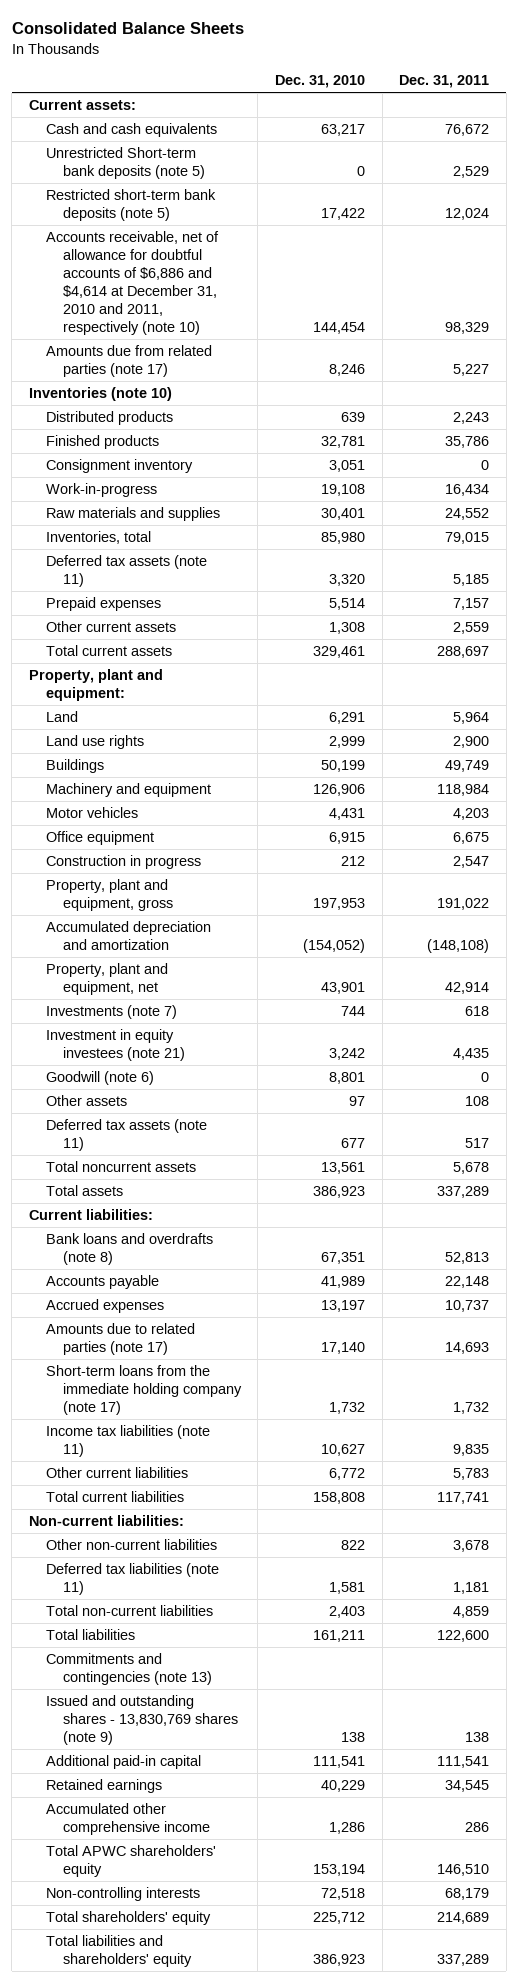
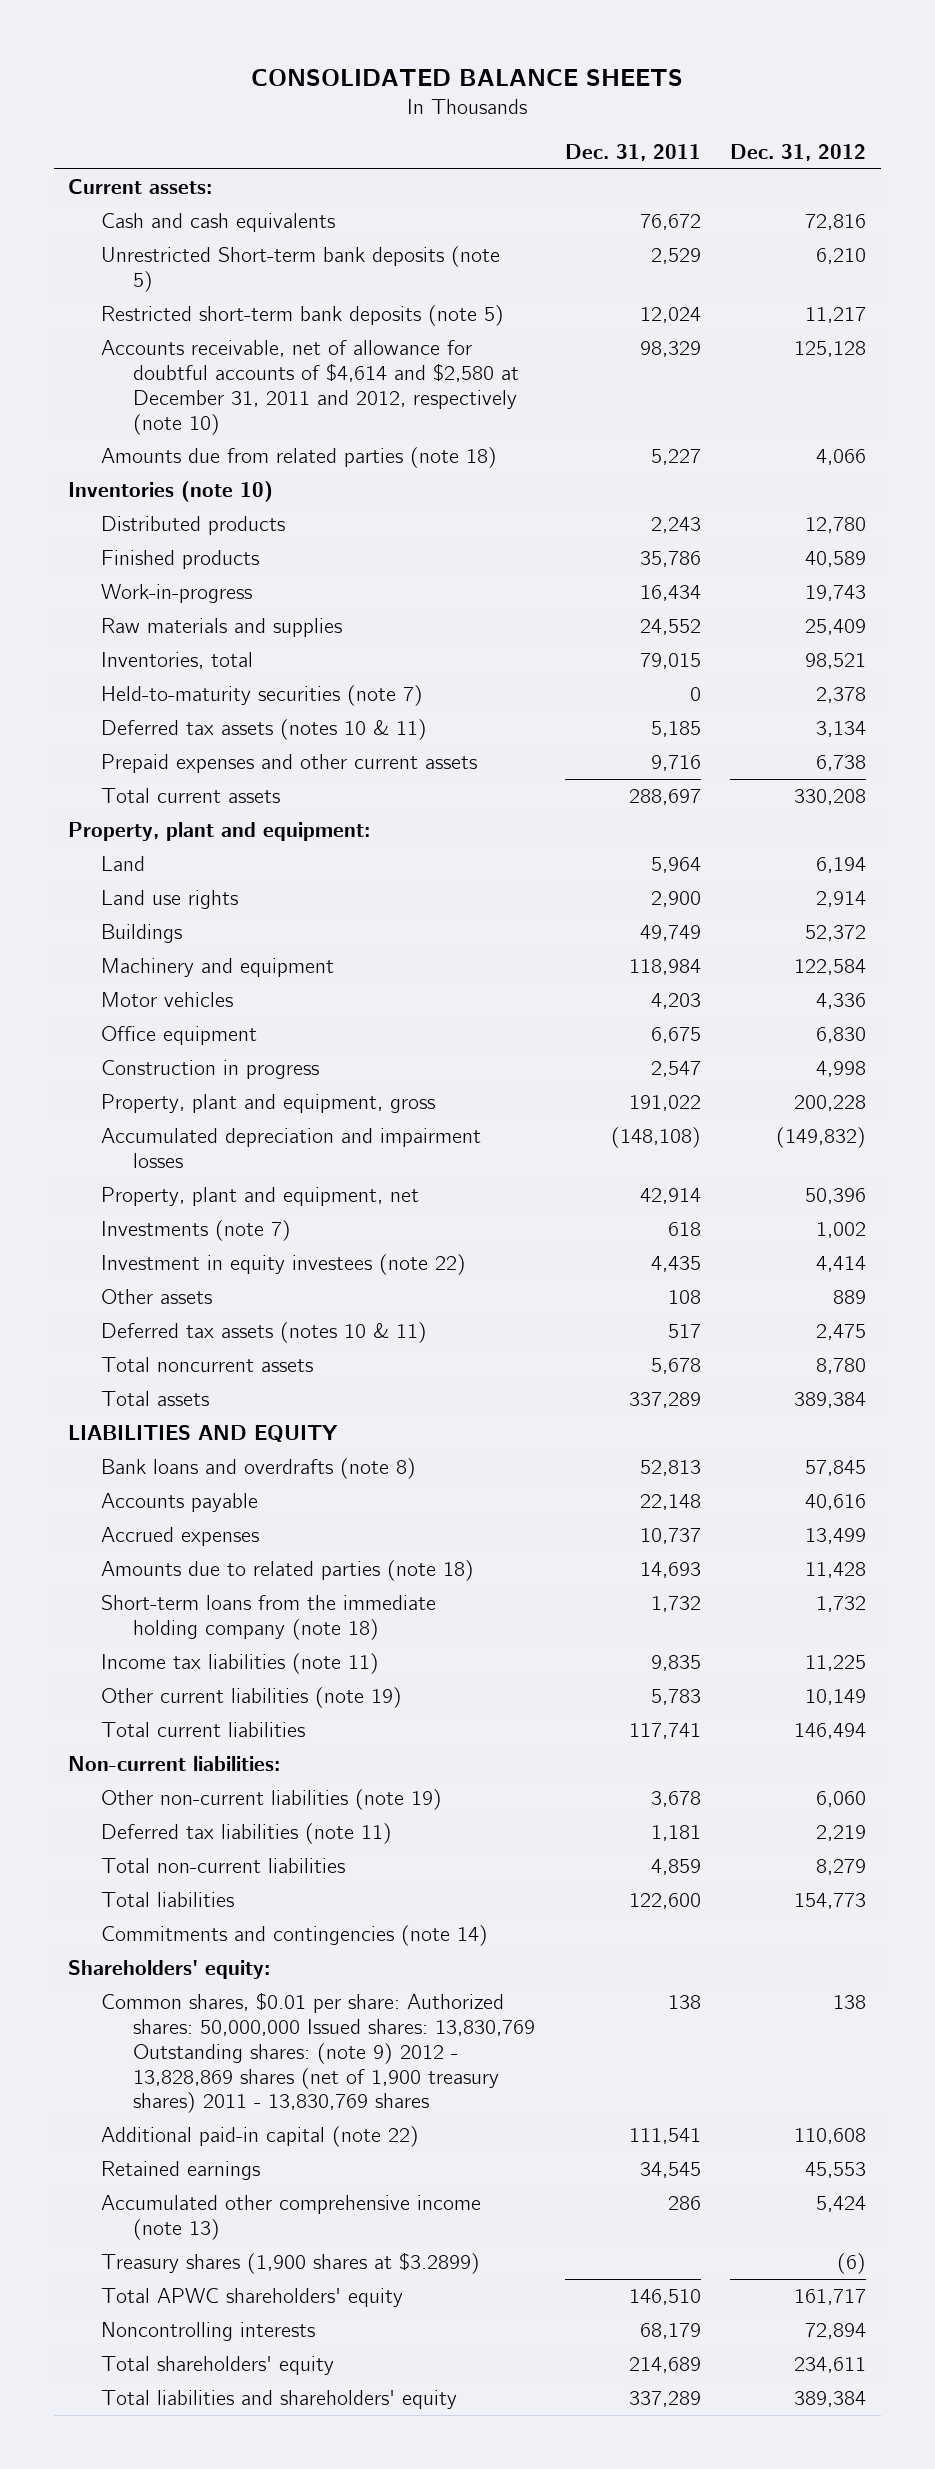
[11,22,244,35] Consolidated Balance Sheets -> [251,68,684,86] CONSOLIDATED BALANCE SHEETS
[274,75,365,89] Dec. 31, 2010 -> none
none -> [730,143,867,161] Dec. 31, 2012
[45,230,219,335] Accounts receivable, net of allowance for doubtful accounts of $6,886 and $4,614 at December 31, 2010 and 2011, respectively (note 10) -> [100,340,519,435] Accounts receivable, net of allowance for doubtful accounts of $4,614 and $2,580 at December 31, 2011 and 2012, respectively (note 10)
[45,344,212,377] Amounts due from related parties (note 17) -> [100,447,497,469] Amounts due from related parties (note 18)
[45,458,193,473] Consignment inventory -> none
[45,620,176,632] Other current assets -> none
none -> [100,685,423,707] Held-to-maturity securities (note 7)
[45,554,207,587] Deferred tax assets (note 11) -> [100,719,427,741] Deferred tax assets (notes 10 & 11)
[45,596,161,611] Prepaid expenses -> [100,754,477,774] Prepaid expenses and other current assets
[453,597,490,610] 7,157 -> [650,755,701,772] 9,716
[45,920,211,950] Accumulated depreciation and amortization -> [100,1128,481,1168] Accumulated depreciation and impairment losses
[45,1070,154,1085] Goodwill (note 6) -> none
[45,1028,185,1061] Investment in equity investees (note 21) -> [100,1254,466,1276] Investment in equity investees (note 22)
[45,1118,207,1151] Deferred tax assets (note 11) -> [100,1322,427,1344] Deferred tax assets (notes 10 & 11)
[28,1208,153,1220] Current liabilities: -> none
none -> [68,1425,339,1443] LIABILITIES AND EQUITY
[45,1322,195,1355] Amounts due to related parties (note 17) -> [100,1560,474,1582] Amounts due to related parties (note 18)
[45,1364,242,1415] Short-term loans from the immediate holding company (note 17) -> [100,1595,436,1640] Short-term loans from the immediate holding company (note 18)
[45,1466,188,1478] Other current liabilities -> [100,1687,402,1709] Other current liabilities (note 19)
[45,1538,217,1550] Other non-current liabilities -> [100,1789,442,1811] Other non-current liabilities (note 19)
[45,1652,212,1685] Commitments and contingencies (note 13) -> [100,1925,488,1947] Commitments and contingencies (note 14)
none -> [68,1960,271,1980] Shareholders' equity:
[45,1694,238,1745] Issued and outstanding shares - 13,830,769 shares (note 9) -> [100,1992,535,2114] Common shares, $0.01 per share: Authorized shares: 50,000,000 Issued shares: 13,830,769 Outstanding shares: (note 9) 2012 - 13,828,869 shares (net of 1,900 treasury shares) 2011 - 13,830,769 shares
[45,1754,201,1769] Additional paid-in capital -> [100,2126,419,2148] Additional paid-in capital (note 22)
[45,1802,210,1835] Accumulated other comprehensive income -> [100,2195,481,2240] Accumulated other comprehensive income (note 13)
none -> [100,2252,480,2275] Treasury shares (1,900 shares at $3.2899)
[45,1886,200,1901] Non-controlling interests -> [100,2322,315,2342] Noncontrolling interests

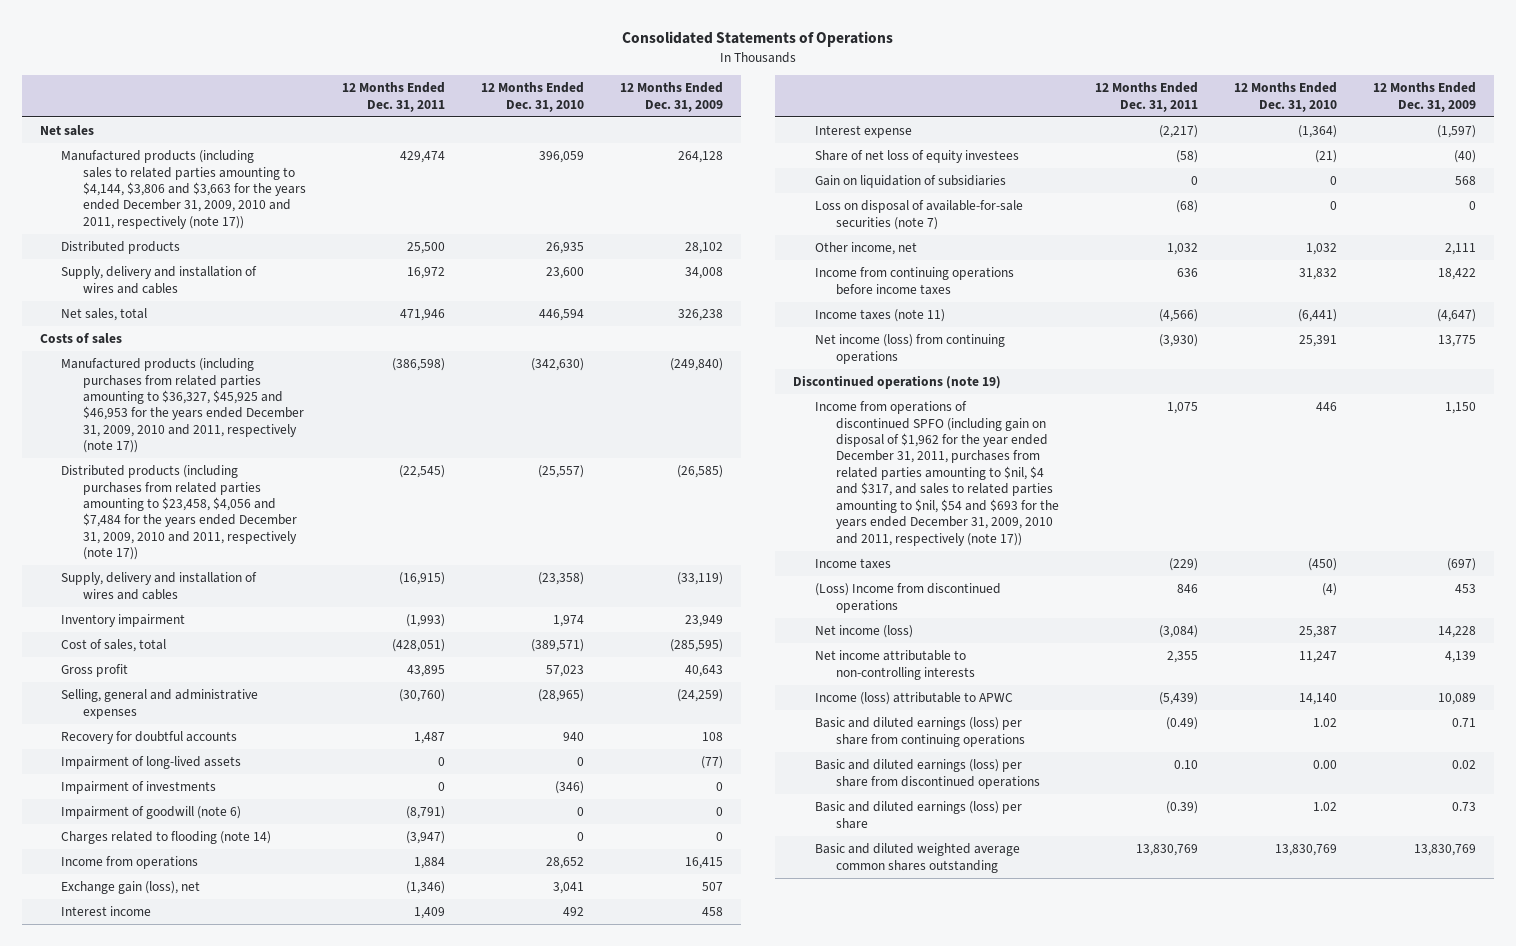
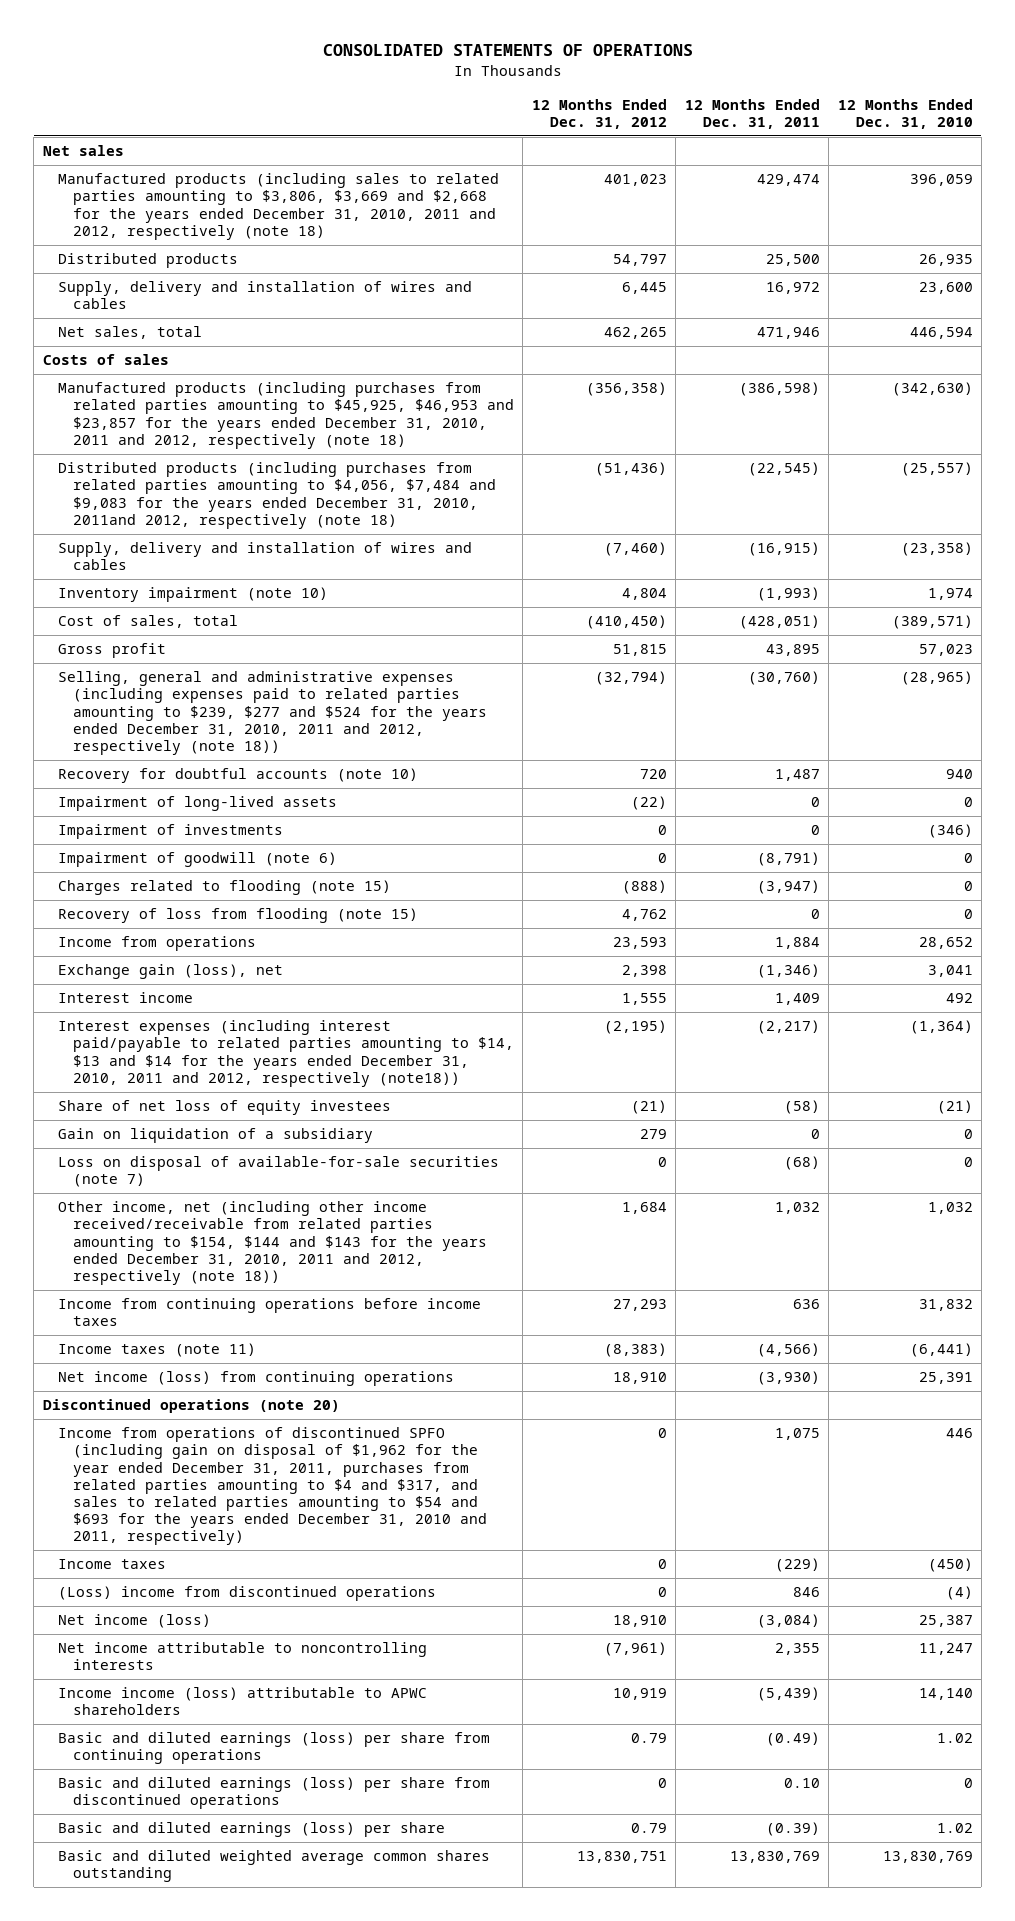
[622,31,894,48] Consolidated Statements of Operations -> [322,44,693,57] CONSOLIDATED STATEMENTS OF OPERATIONS
[620,82,724,112] 12 Months Ended Dec. 31, 2009 -> none
none -> [531,98,667,129] 12 Months Ended Dec. 31, 2012
[61,150,306,229] Manufactured products (including sales to related parties amounting to $4,144, $3,806 and $3,663 for the years ended December 31, 2009, 2010 and 2011, respectively (note 17)) -> [57,173,499,240] Manufactured products (including sales to related parties amounting to $3,806, $3,669 and $2,668 for the years ended December 31, 2010, 2011 and 2012, respectively (note 18)
[61,358,304,454] Manufactured products (including purchases from related parties amounting to $36,327, $45,925 and $46,953 for the years ended December 31, 2009, 2010 and 2011, respectively (note 17)) -> [57,382,514,449] Manufactured products (including purchases from related parties amounting to $45,925, $46,953 and $23,857 for the years ended December 31, 2010, 2011 and 2012, respectively (note 18)
[61,465,297,561] Distributed products (including purchases from related parties amounting to $23,458, $4,056 and $7,484 for the years ended December 31, 2009, 2010 and 2011, respectively (note 17)) -> [57,462,496,529] Distributed products (including purchases from related parties amounting to $4,056, $7,484 and $9,083 for the years ended December 31, 2010, 2011and 2012, respectively (note 18)
[61,614,186,628] Inventory impairment -> [57,587,328,603] Inventory impairment (note 10)
[61,689,259,719] Selling, general and administrative expenses -> [57,671,487,755] Selling, general and administrative expenses (including expenses paid to related parties amounting to $239, $277 and $524 for the years ended December 31, 2010, 2011 and 2012, respectively (note 18))
[61,731,238,745] Recovery for doubtful accounts -> [57,768,418,784] Recovery for doubtful accounts (note 10)
[61,831,272,845] Charges related to flooding (note 14) -> [57,880,391,896] Charges related to flooding (note 15)
none -> [57,908,418,924] Recovery of loss from flooding (note 15)
[814,125,912,139] Interest expense -> [57,1020,514,1087] Interest expenses (including interest paid/payable to related parties amounting to $14, $13 and $14 for the years ended December 31, 2010, 2011 and 2012, respectively (note18))
[814,175,1006,189] Gain on liquidation of subsidiaries -> [57,1128,373,1144] Gain on liquidation of a subsidiary
[814,242,917,256] Other income, net -> [57,1201,487,1285] Other income, net (including other income received/receivable from related parties amounting to $154, $144 and $143 for the years ended December 31, 2010, 2011 and 2012, respectively (note 18))
[793,375,1002,390] Discontinued operations (note 19) -> [42,1399,340,1414] Discontinued operations (note 20)
[814,401,1060,546] Income from operations of discontinued SPFO (including gain on disposal of $1,962 for the year ended December 31, 2011, purchases from related parties amounting to $nil, $4 and $317, and sales to related parties amounting to $nil, $54 and $693 for the years ended December 31, 2009, 2010 and 2011, respectively (note 17)) -> [57,1427,487,1545] Income from operations of discontinued SPFO (including gain on disposal of $1,962 for the year ended December 31, 2011, purchases from related parties amounting to $4 and $317, and sales to related parties amounting to $54 and $693 for the years ended December 31, 2010 and 2011, respectively)
[814,583,1001,613] (Loss) Income from discontinued operations -> [57,1586,436,1602] (Loss) income from discontinued operations
[814,650,976,680] Net income attributable to non-controlling interests -> [57,1642,427,1671] Net income attributable to noncontrolling interests
[814,692,1013,706] Income (loss) attributable to APWC -> [57,1687,427,1716] Income income (loss) attributable to APWC shareholders
[1313,760,1338,770] 0.00 -> [963,1778,973,1789] 0

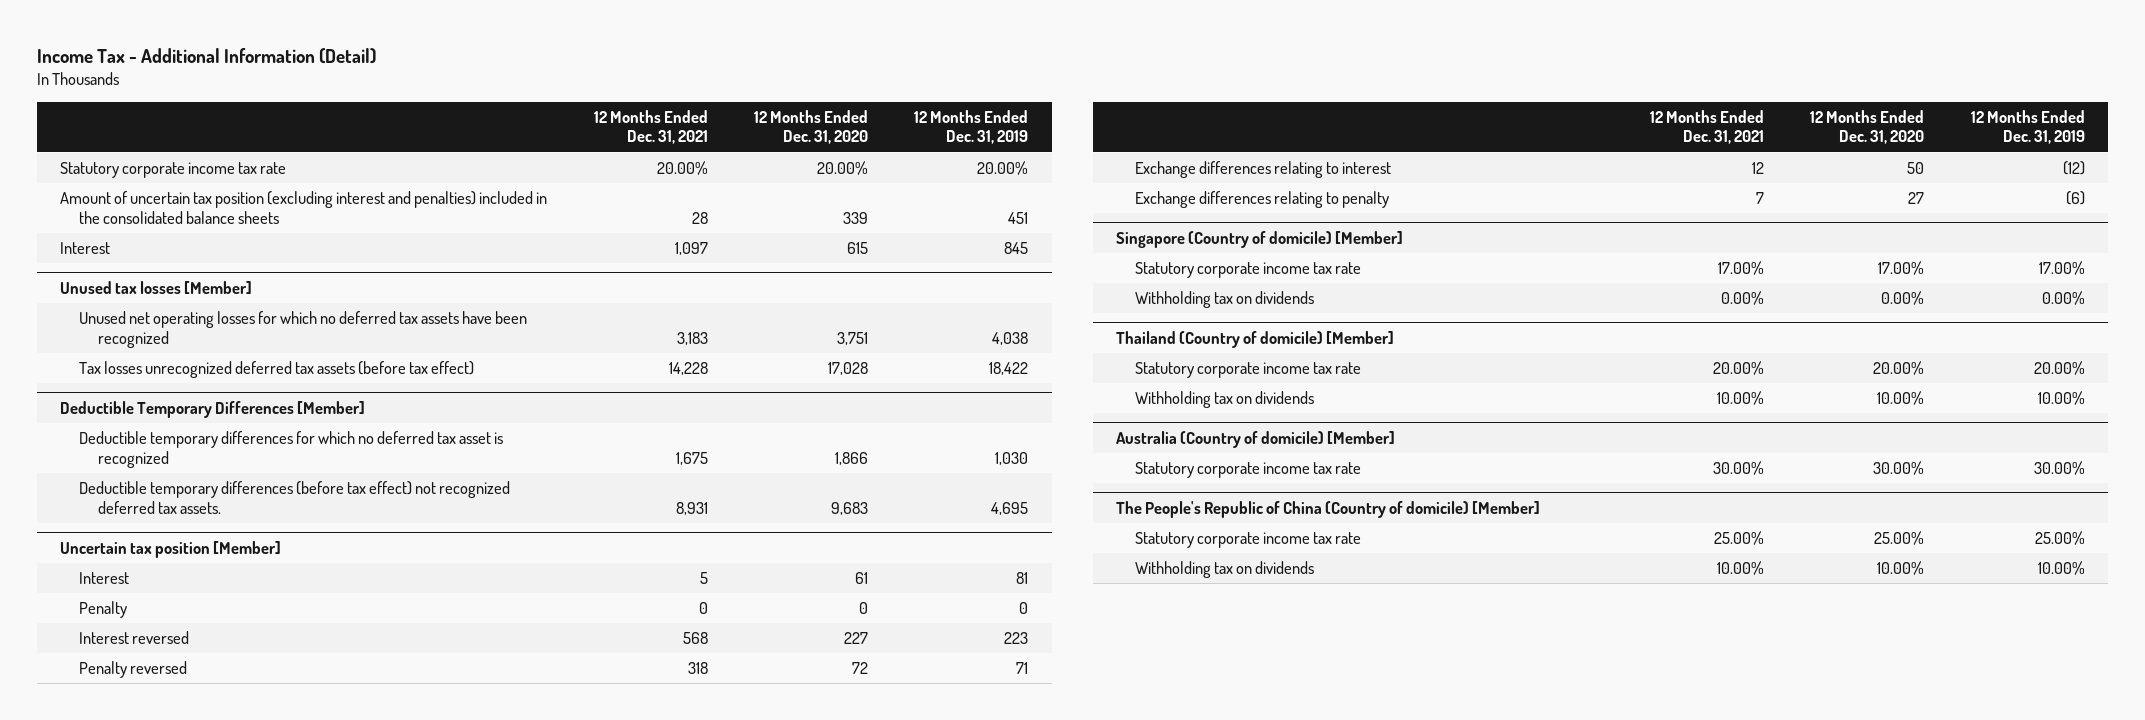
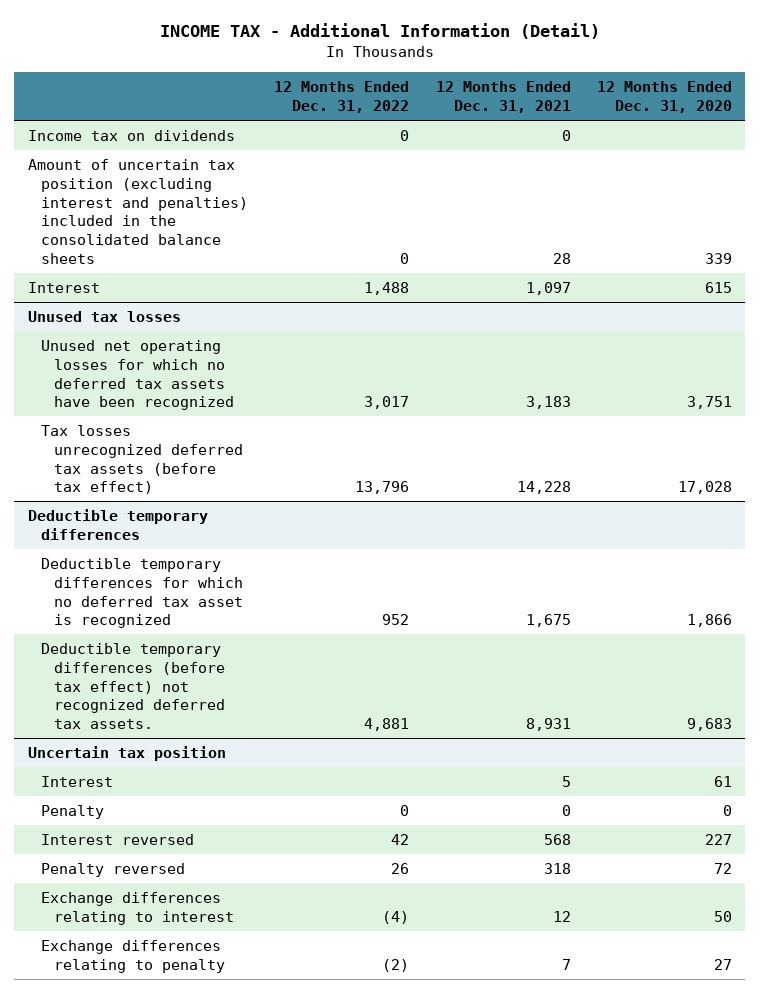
[37,47,377,64] Income Tax - Additional Information (Detail) -> [159,23,600,40] INCOME TAX - Additional Information (Detail)
[914,110,1029,145] 12 Months Ended Dec. 31, 2019 -> none
none -> [274,81,410,113] 12 Months Ended Dec. 31, 2022
[60,162,287,179] Statutory corporate income tax rate -> none
none -> [27,129,235,141] Income tax on dividends
[60,280,253,294] Unused tax losses [Member] -> [27,310,181,322] Unused tax losses
[60,400,366,418] Deductible Temporary Differences [Member] -> [27,508,208,540] Deductible temporary differences
[60,540,282,558] Uncertain tax position [Member] -> [27,745,226,761] Uncertain tax position
[1116,230,1404,248] Singapore (Country of domicile) [Member] -> none
[1135,262,1362,279] Statutory corporate income tax rate -> none
[1135,291,1315,309] Withholding tax on dividends -> none
[1116,330,1395,348] Thailand (Country of domicile) [Member] -> none
[1135,362,1362,379] Statutory corporate income tax rate -> none
[1135,391,1315,409] Withholding tax on dividends -> none
[1116,430,1396,448] Australia (Country of domicile) [Member] -> none
[1135,462,1362,479] Statutory corporate income tax rate -> none
[1116,500,1541,518] The People's Republic of China (Country of domicile) [Member] -> none
[1135,532,1362,549] Statutory corporate income tax rate -> none
[1135,561,1315,579] Withholding tax on dividends -> none

